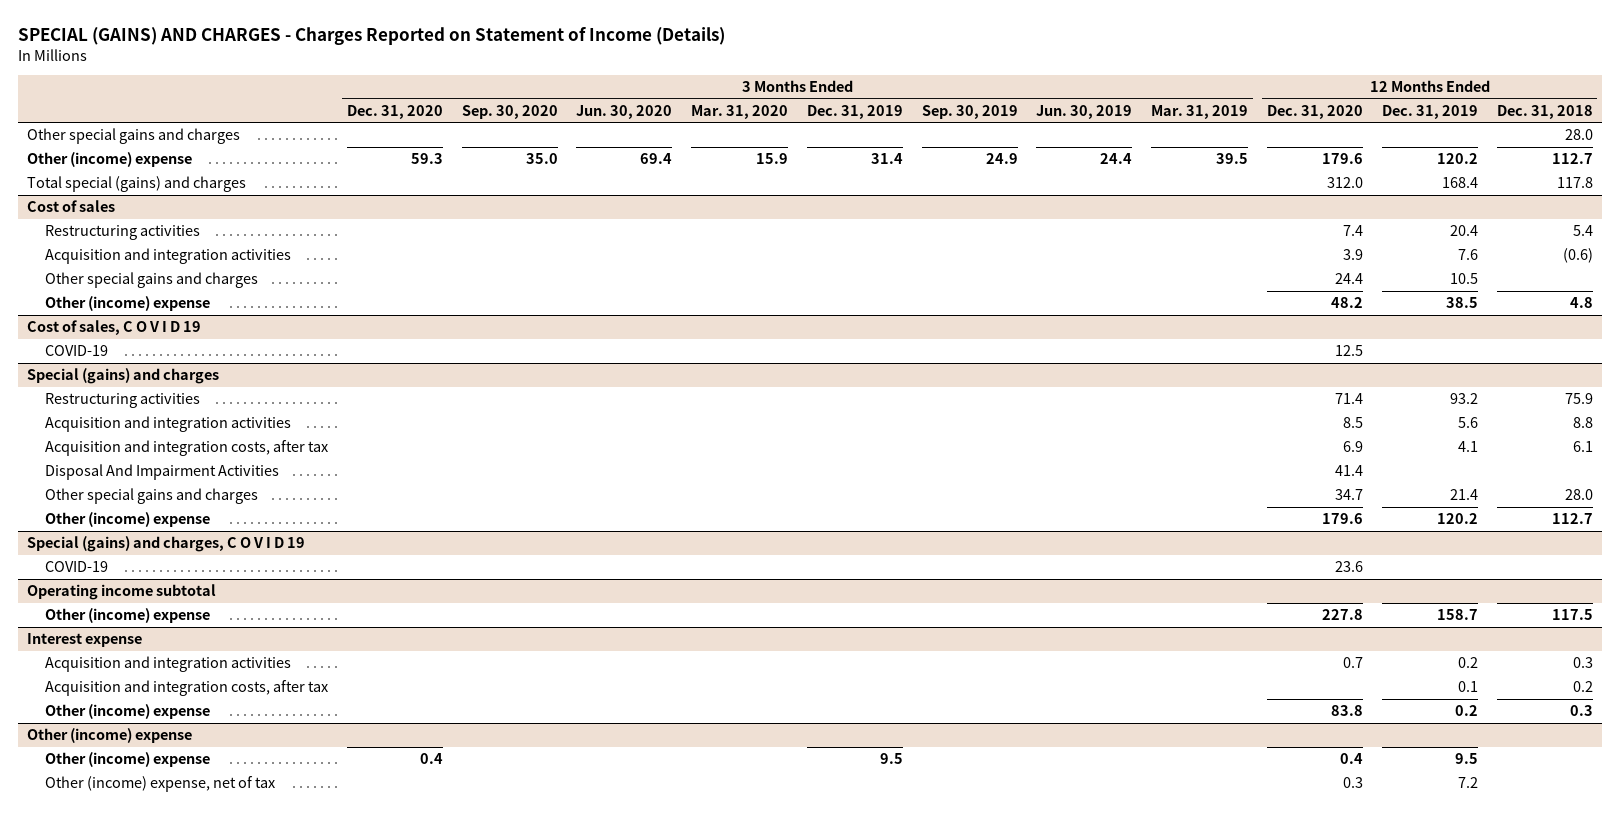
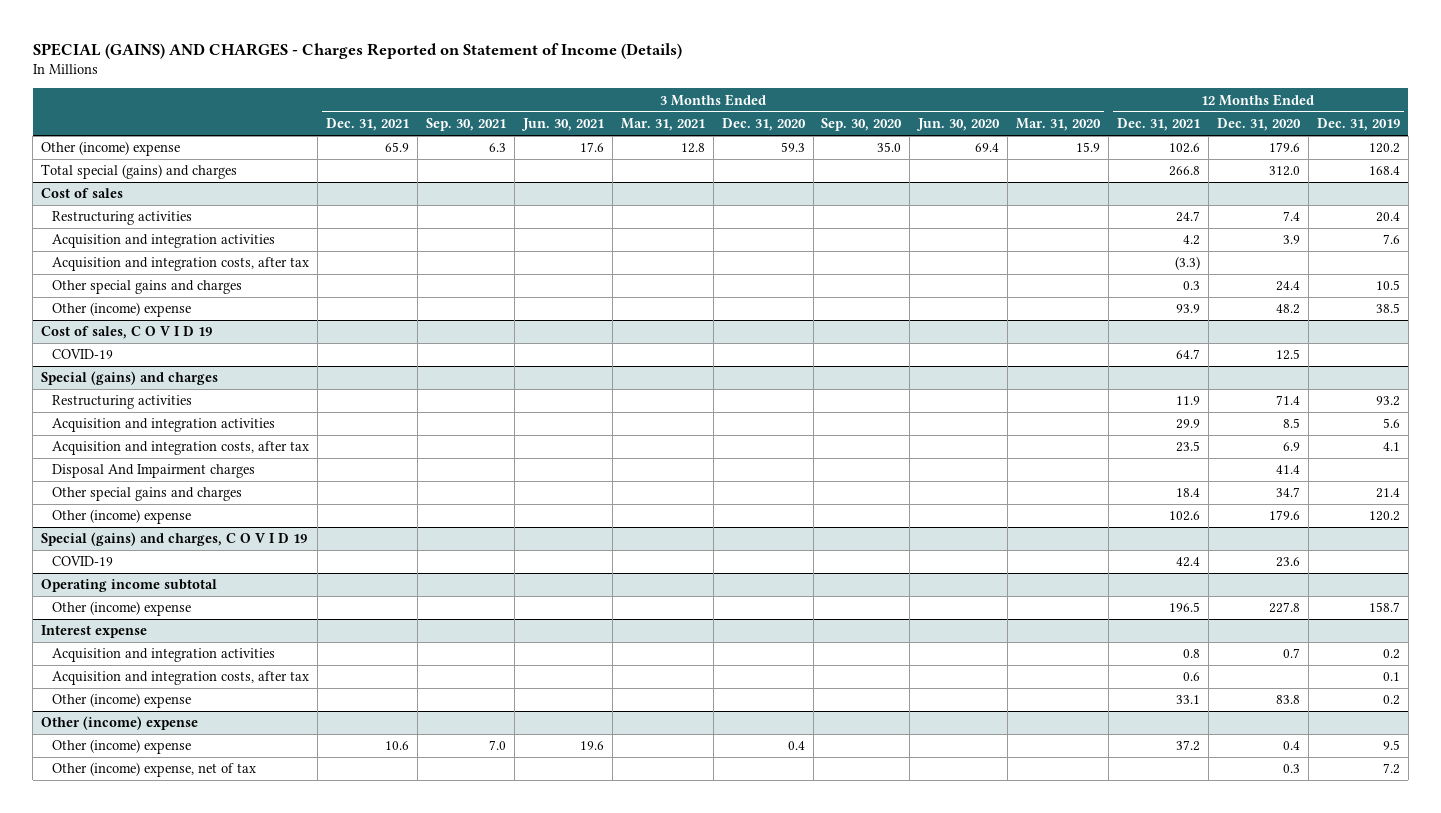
[806,104,903,119] Dec. 31, 2019 -> none
[921,104,1018,119] Sep. 30, 2019 -> none
[1036,104,1133,119] Jun. 30, 2019 -> none
[1151,104,1249,119] Mar. 31, 2019 -> none
[1496,104,1593,119] Dec. 31, 2018 -> none
none -> [326,118,410,132] Dec. 31, 2021
none -> [425,118,506,132] Sep. 30, 2021
none -> [520,118,604,132] Jun. 30, 2021
none -> [620,118,705,132] Mar. 31, 2021
none -> [1117,118,1201,132] Dec. 31, 2021
[27,128,241,145] Other special gains and charges -> none
none -> [52,257,310,272] Acquisition and integration costs, after tax
[45,464,280,481] Disposal And Impairment Activities -> [52,464,256,479] Disposal And Impairment charges

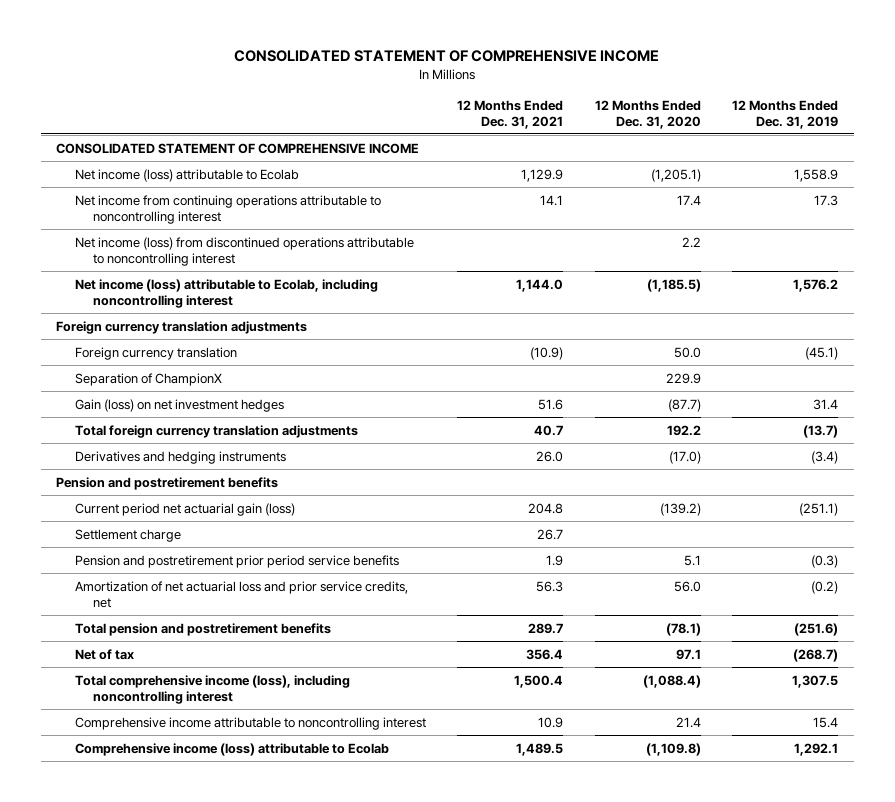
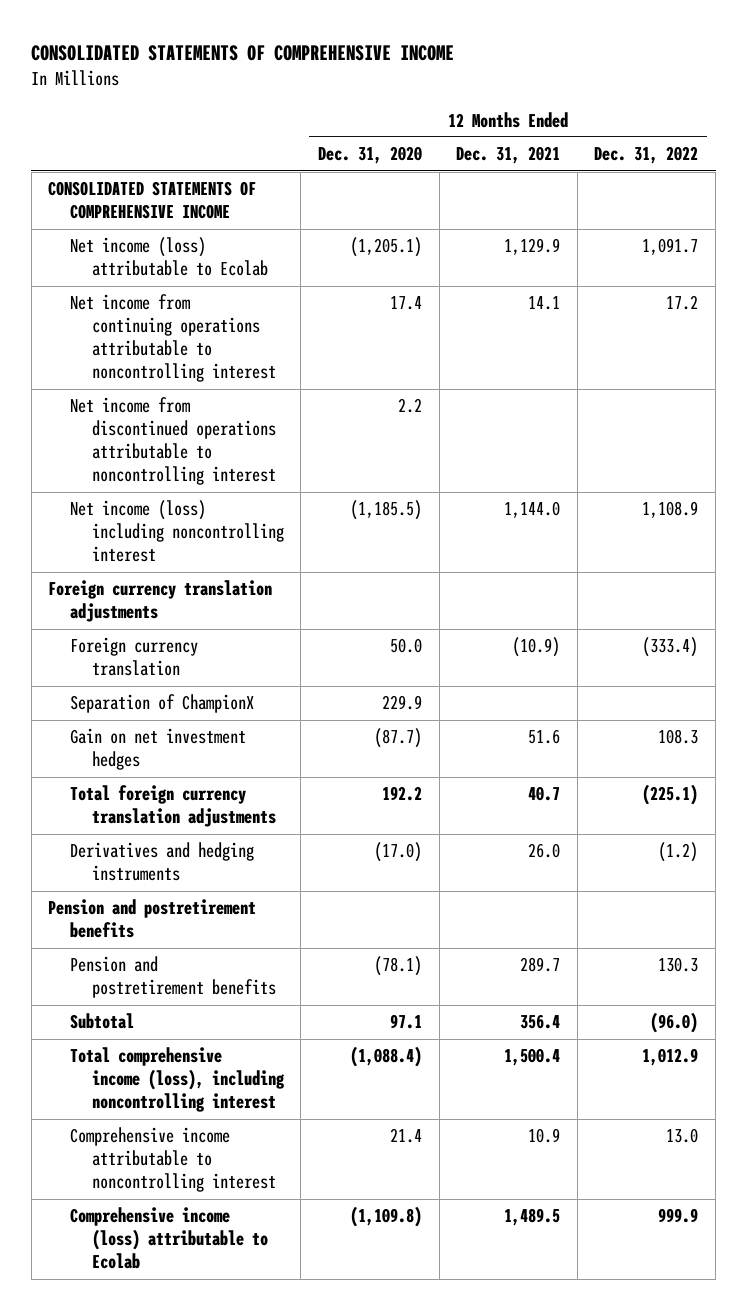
[234,50,660,63] CONSOLIDATED STATEMENT OF COMPREHENSIVE INCOME -> [31,44,455,61] CONSOLIDATED STATEMENTS OF COMPREHENSIVE INCOME
[732,99,839,129] 12 Months Ended Dec. 31, 2019 -> none
none -> [594,146,699,165] Dec. 31, 2022
[56,142,420,154] CONSOLIDATED STATEMENT OF COMPREHENSIVE INCOME -> [48,181,257,220] CONSOLIDATED STATEMENTS OF COMPREHENSIVE INCOME
[74,236,414,266] Net income (loss) from discontinued operations attributable to noncontrolling interest -> [70,397,276,486] Net income from discontinued operations attributable to noncontrolling interest
[74,278,378,308] Net income (loss) attributable to Ecolab, including noncontrolling interest -> [70,500,284,563] Net income (loss) including noncontrolling interest
[74,398,284,412] Gain (loss) on net investment hedges -> [70,728,247,771] Gain on net investment hedges
[74,502,295,516] Current period net actuarial gain (loss) -> none
[74,528,181,542] Settlement charge -> none
[74,554,399,568] Pension and postretirement prior period service benefits -> none
[74,580,408,608] Amortization of net actuarial loss and prior service credits, net -> none
[74,622,331,636] Total pension and postretirement benefits -> [70,956,276,999] Pension and postretirement benefits
[74,648,134,660] Net of tax -> [70,1013,135,1030] Subtotal

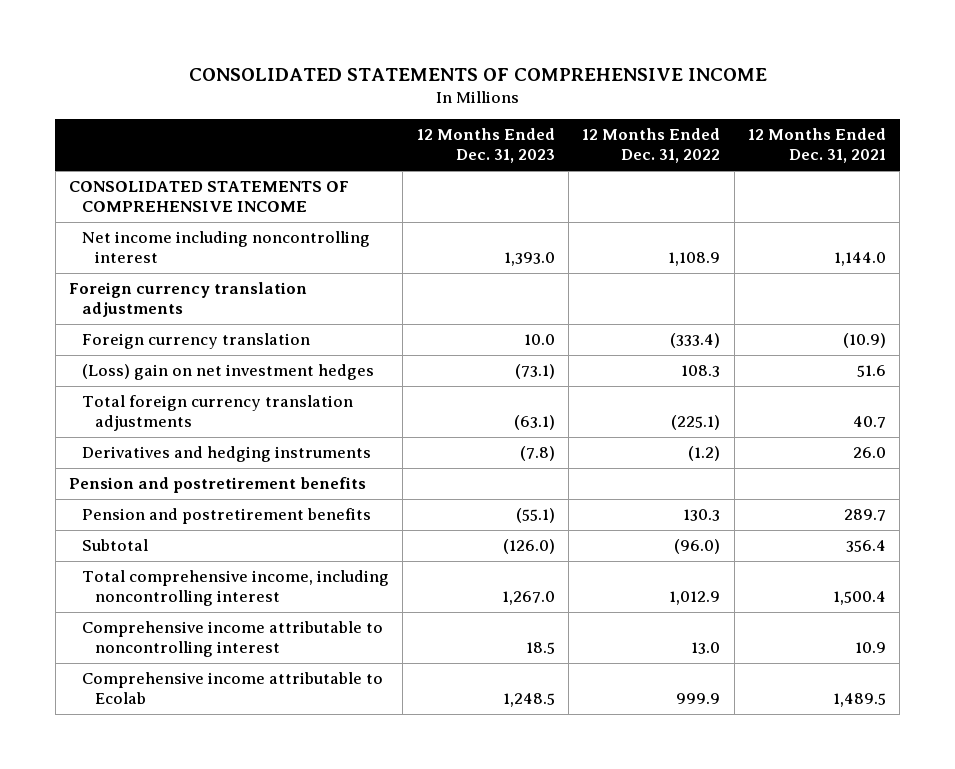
[317,146,422,165] Dec. 31, 2020 -> none
none -> [416,128,555,164] 12 Months Ended Dec. 31, 2023
[70,237,268,277] Net income (loss) attributable to Ecolab -> none
[70,294,276,383] Net income from continuing operations attributable to noncontrolling interest -> none
[70,397,276,486] Net income from discontinued operations attributable to noncontrolling interest -> none
[70,500,284,563] Net income (loss) including noncontrolling interest -> [81,231,370,264] Net income including noncontrolling interest
[70,694,255,714] Separation of ChampionX -> none
[70,728,247,771] Gain on net investment hedges -> [81,364,374,381] (Loss) gain on net investment hedges
[70,1047,285,1113] Total comprehensive income (loss), including noncontrolling interest -> [81,570,389,607] Total comprehensive income, including noncontrolling interest
[70,1207,268,1270] Comprehensive income (loss) attributable to Ecolab -> [81,672,383,705] Comprehensive income attributable to Ecolab

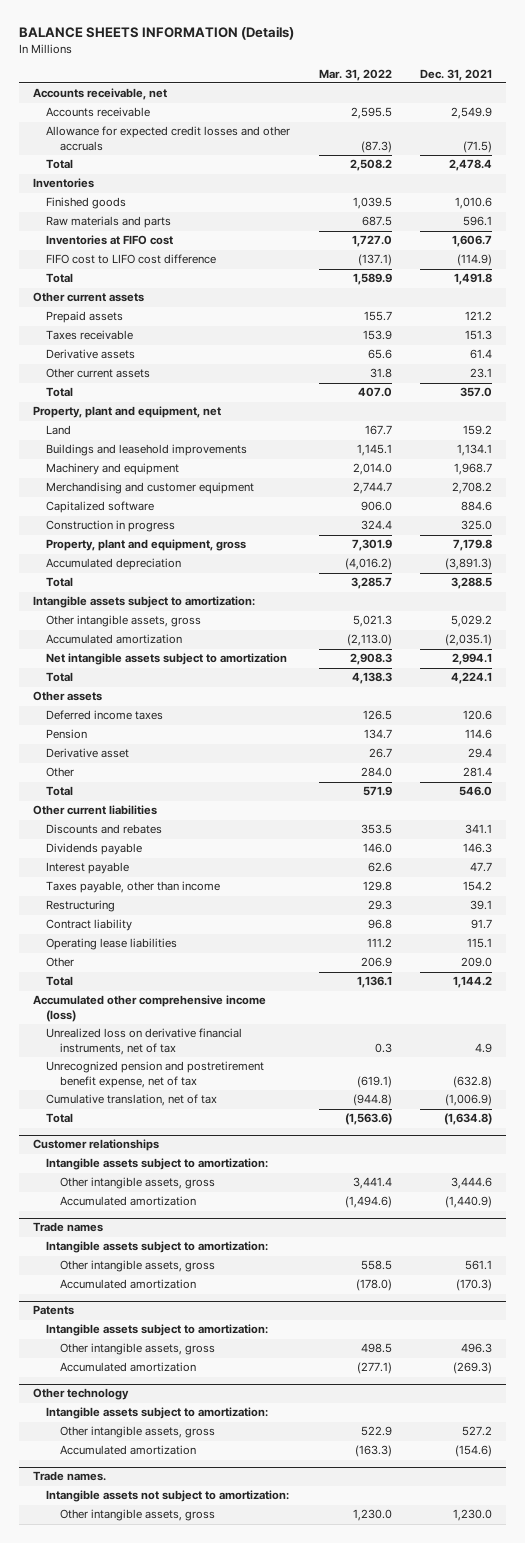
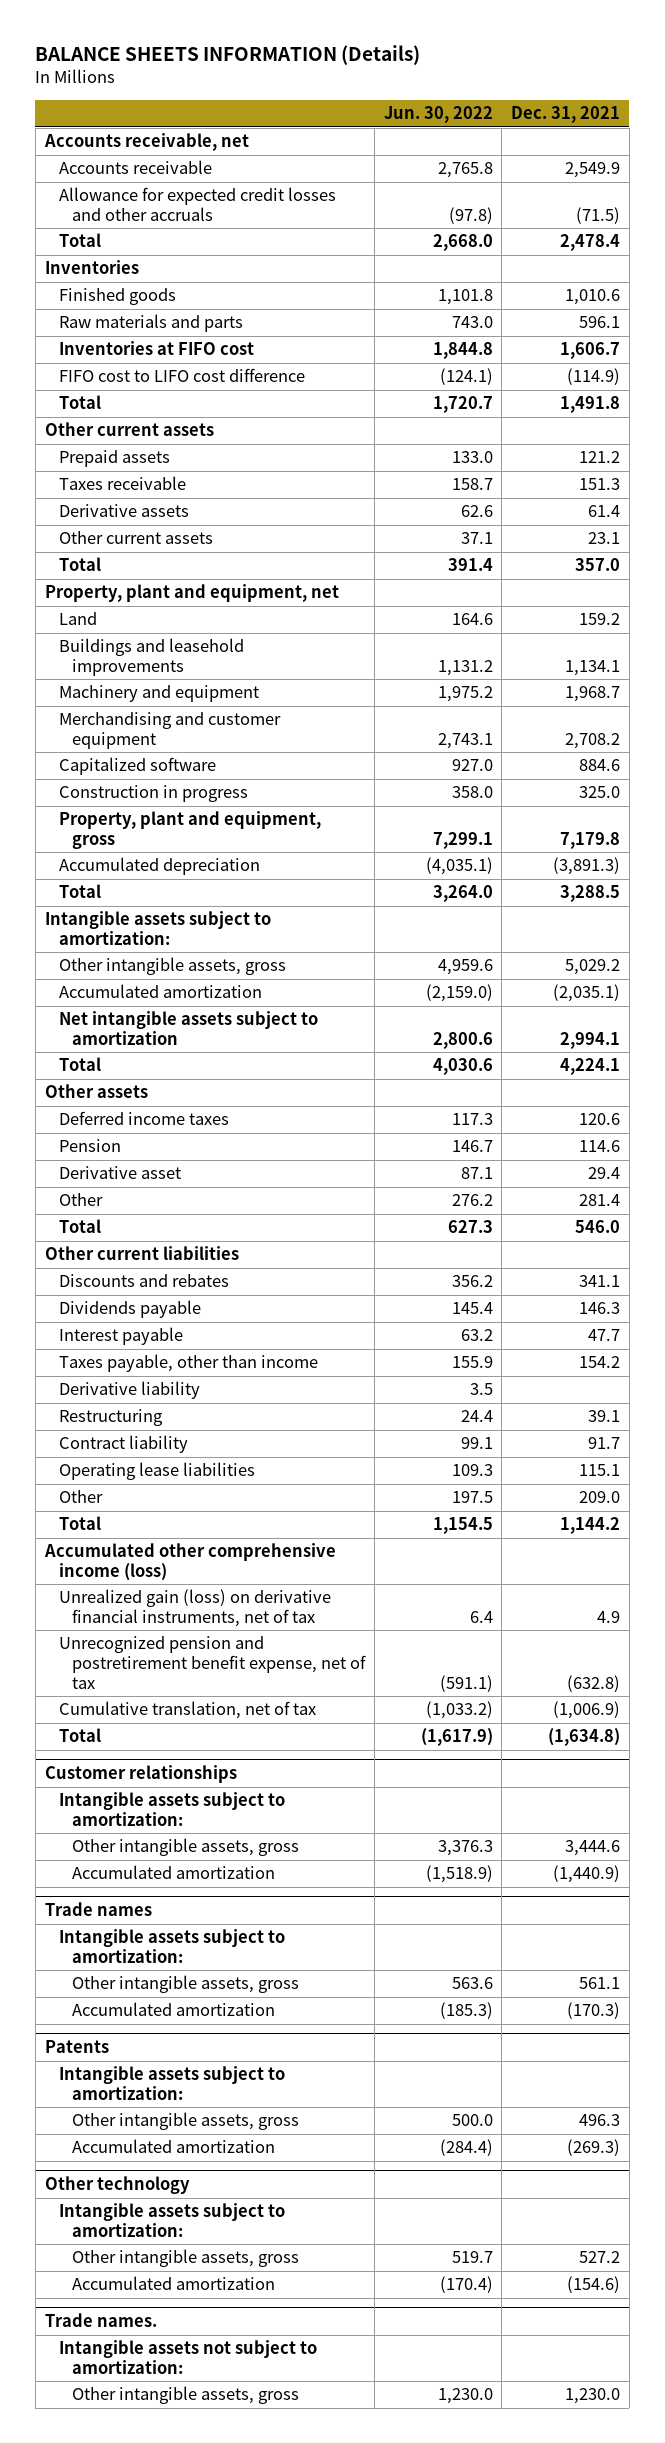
[318,68,392,81] Mar. 31, 2022 -> none
none -> [383,106,493,124] Jun. 30, 2022
none -> [58,1381,200,1400] Derivative liability
[46,1028,243,1055] Unrealized loss on derivative financial instruments, net of tax -> [58,1589,331,1628] Unrealized gain (loss) on derivative financial instruments, net of tax

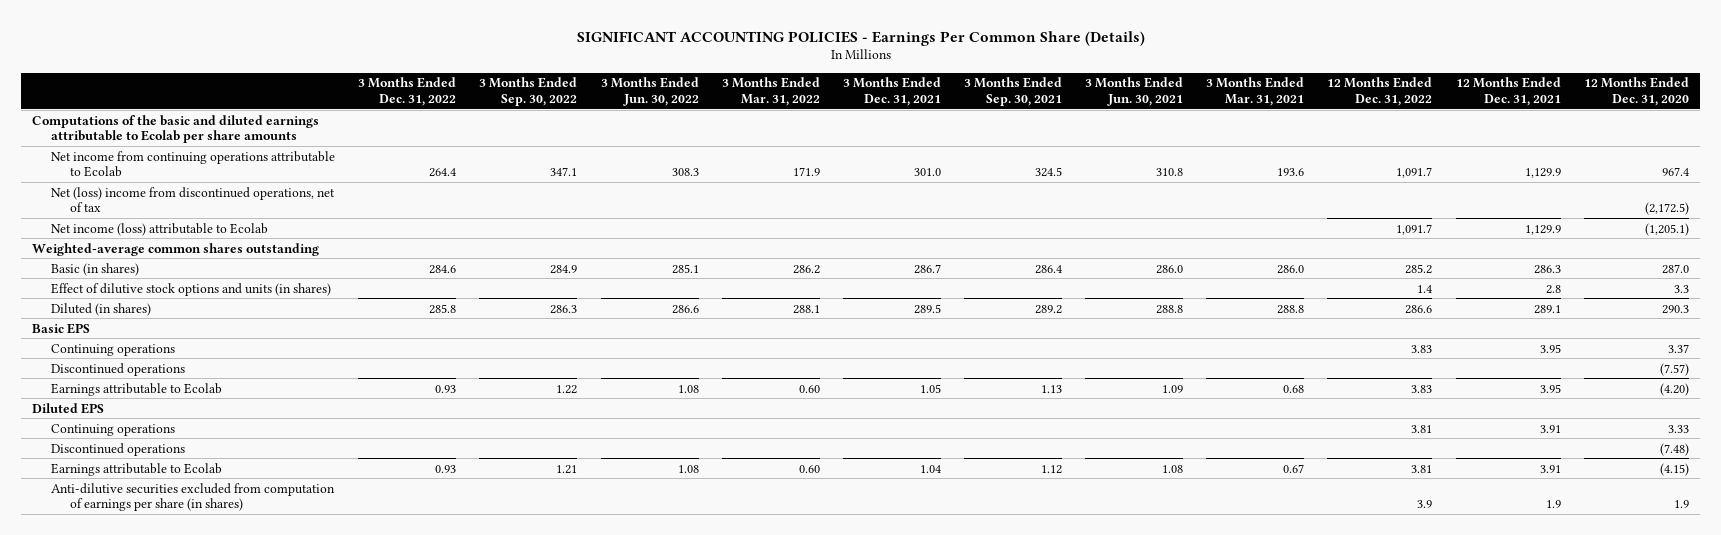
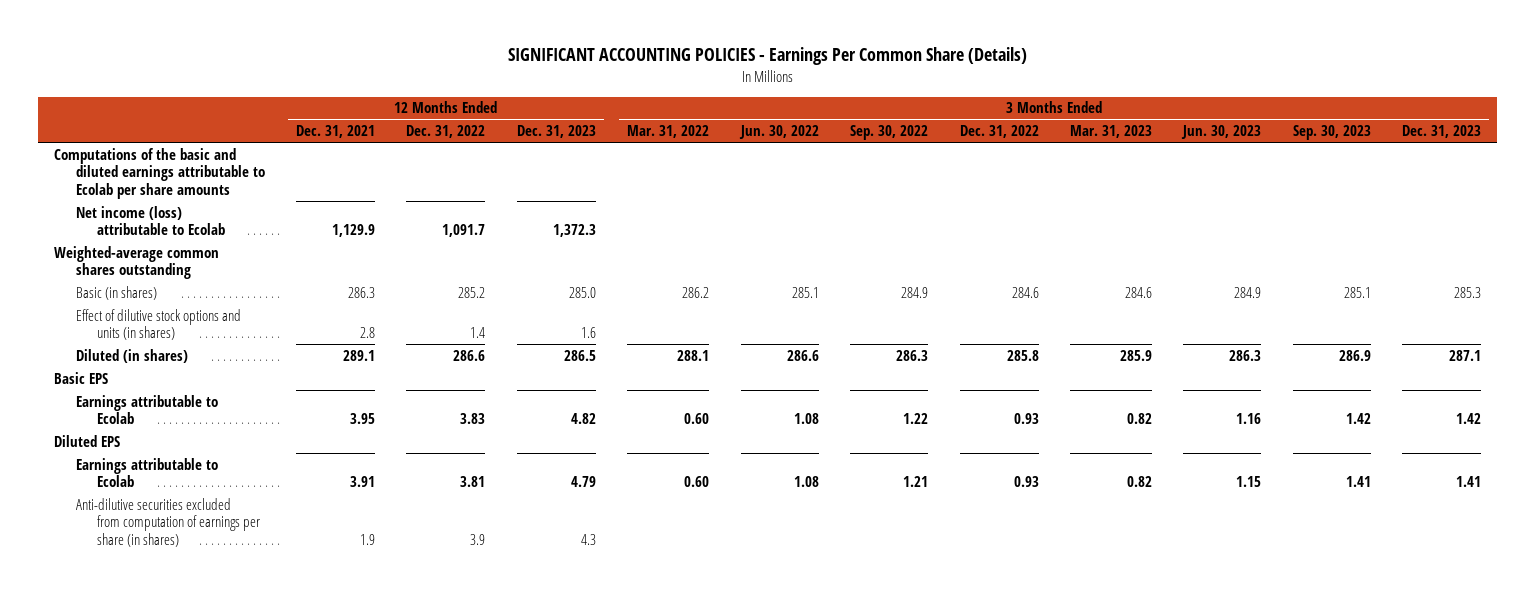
[842,77,941,106] 3 Months Ended Dec. 31, 2021 -> none
[964,77,1063,106] 3 Months Ended Sep. 30, 2021 -> none
[1085,77,1184,106] 3 Months Ended Jun. 30, 2021 -> none
[1206,77,1305,106] 3 Months Ended Mar. 31, 2021 -> none
[1583,77,1689,106] 12 Months Ended Dec. 31, 2020 -> none
none -> [516,125,596,139] Dec. 31, 2023
none -> [1069,125,1152,139] Mar. 31, 2023
none -> [1181,125,1262,140] Jun. 30, 2023
none -> [1292,125,1371,141] Sep. 30, 2023
none -> [1402,125,1482,139] Dec. 31, 2023
[51,150,336,178] Net income from continuing operations attributable to Ecolab -> none
[51,186,336,213] Net (loss) income from discontinued operations, net of tax -> none
[51,343,176,356] Continuing operations -> none
[51,362,186,376] Discontinued operations -> none
[51,423,176,436] Continuing operations -> none
[51,442,186,456] Discontinued operations -> none

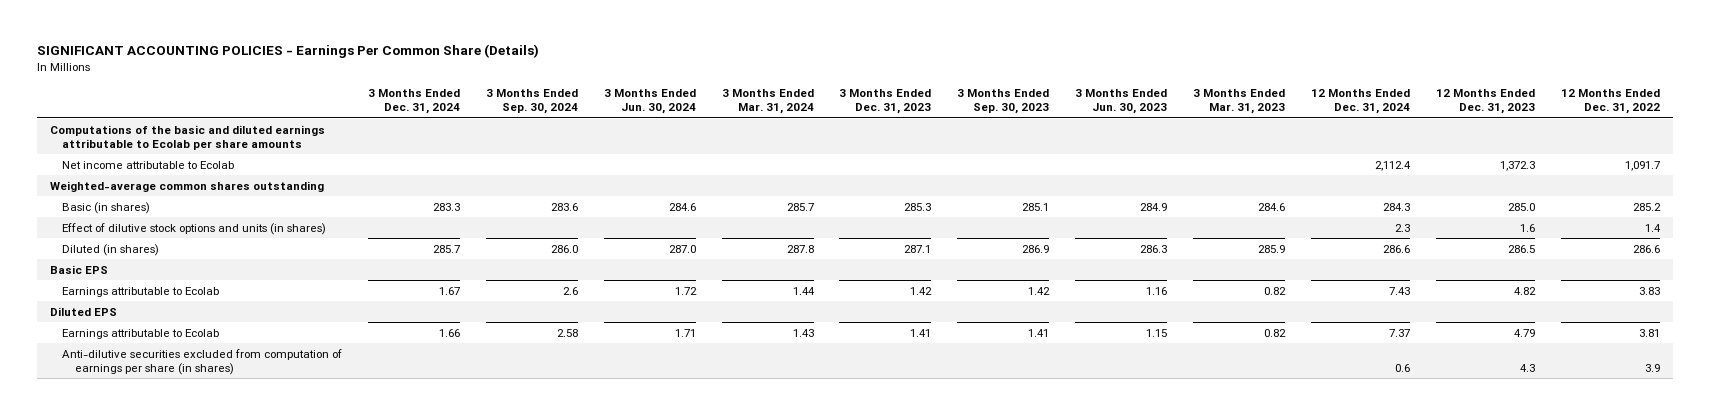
[295,125,375,139] Dec. 31, 2021 -> none
[627,125,710,139] Mar. 31, 2022 -> none
[738,125,819,140] Jun. 30, 2022 -> none
[850,125,929,141] Sep. 30, 2022 -> none
[959,125,1039,139] Dec. 31, 2022 -> none
none -> [368,89,461,115] 3 Months Ended Dec. 31, 2024
none -> [485,89,578,115] 3 Months Ended Sep. 30, 2024
none -> [603,89,696,115] 3 Months Ended Jun. 30, 2024
none -> [721,89,814,115] 3 Months Ended Mar. 31, 2024
none -> [1310,89,1410,115] 12 Months Ended Dec. 31, 2024
[75,205,226,236] Net income (loss) attributable to Ecolab -> [62,160,235,169] Net income attributable to Ecolab

